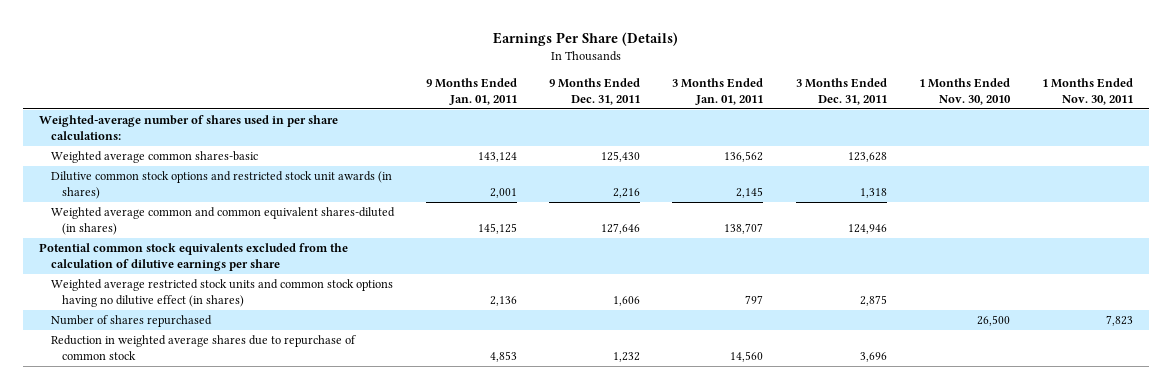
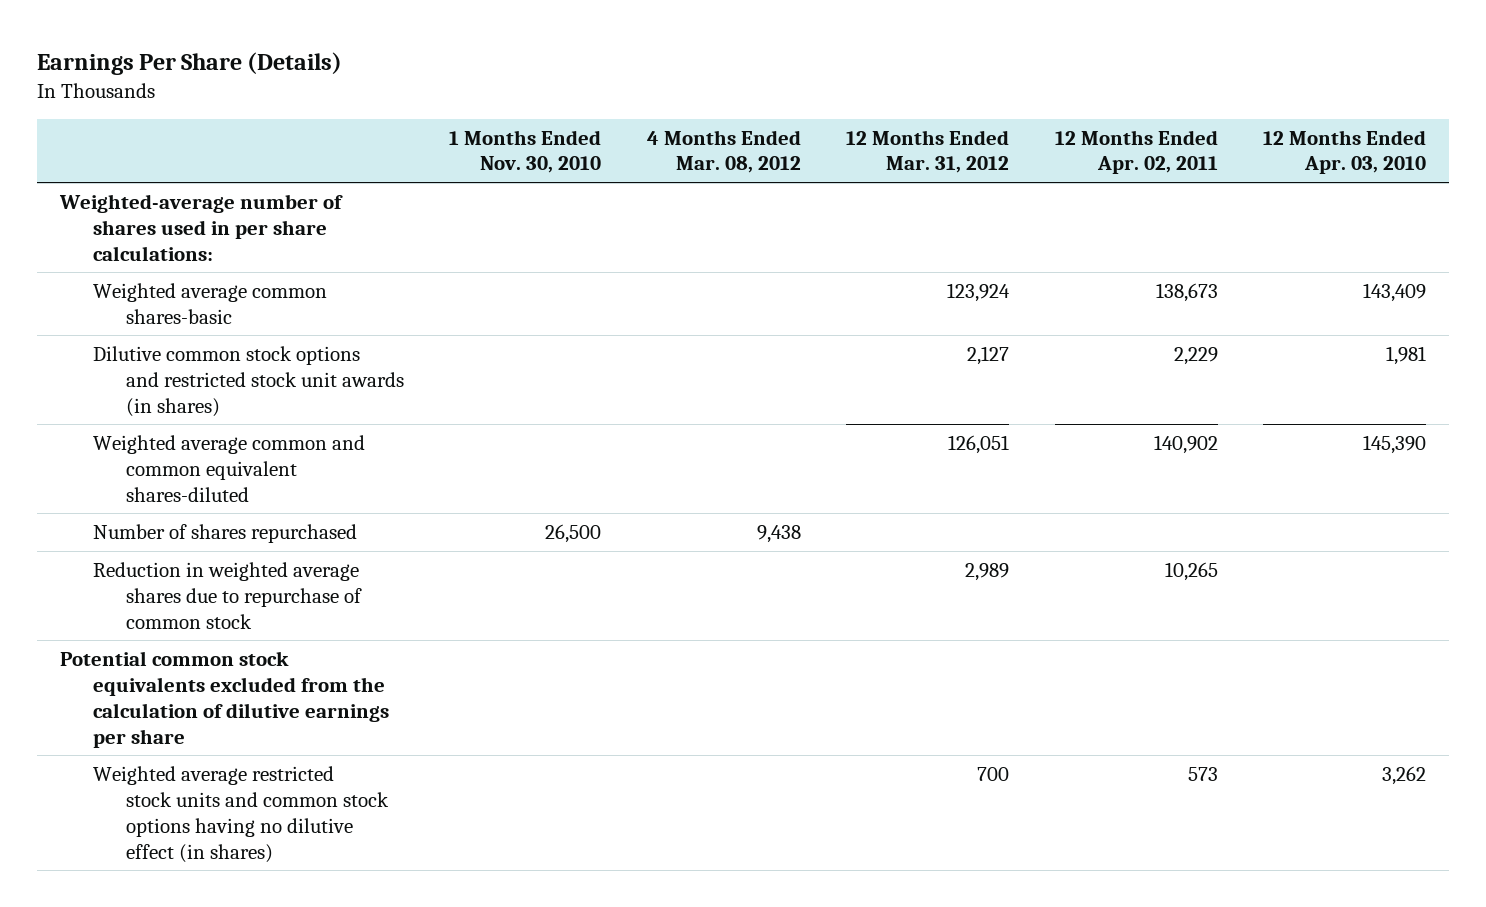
[425,77,517,106] 9 Months Ended Jan. 01, 2011 -> none
[549,77,641,106] 9 Months Ended Dec. 31, 2011 -> none
[672,77,764,106] 3 Months Ended Jan. 01, 2011 -> none
[795,77,887,106] 3 Months Ended Dec. 31, 2011 -> none
[1042,77,1134,106] 1 Months Ended Nov. 30, 2011 -> none
none -> [646,129,801,174] 4 Months Ended Mar. 08, 2012
none -> [846,129,1010,174] 12 Months Ended Mar. 31, 2012
none -> [1054,129,1218,175] 12 Months Ended Apr. 02, 2011
none -> [1262,129,1426,175] 12 Months Ended Apr. 03, 2010
[50,207,395,236] Weighted average common and common equivalent shares-diluted (in shares) -> [92,434,365,502] Weighted average common and common equivalent shares-diluted
[39,243,349,272] Potential common stock equivalents excluded from the calculation of dilutive earnings per share -> [59,650,389,748] Potential common stock equivalents excluded from the calculation of dilutive earnings per share
[50,279,393,308] Weighted average restricted stock units and common stock options having no dilutive effect (in shares) -> [92,765,389,863] Weighted average restricted stock units and common stock options having no dilutive effect (in shares)

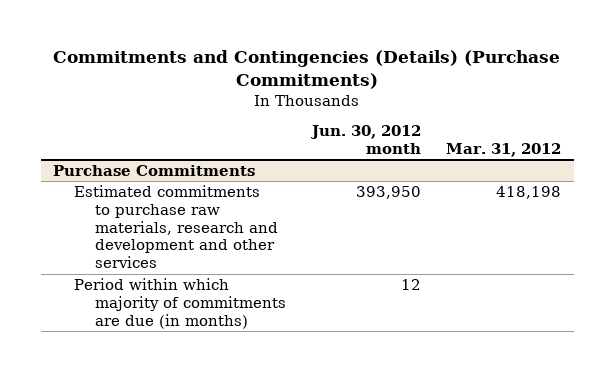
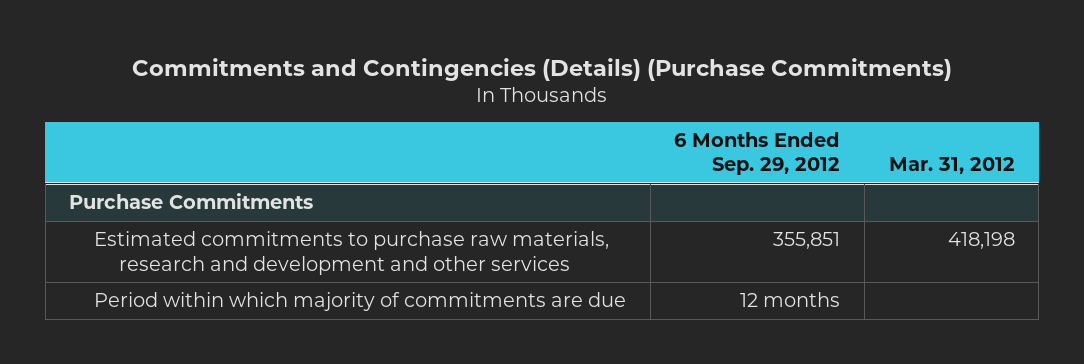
[309,125,421,155] Jun. 30, 2012 month -> none
none -> [674,131,841,176] 6 Months Ended Sep. 29, 2012
[74,278,287,329] Period within which majority of commitments are due (in months) -> [94,292,627,312] Period within which majority of commitments are due

